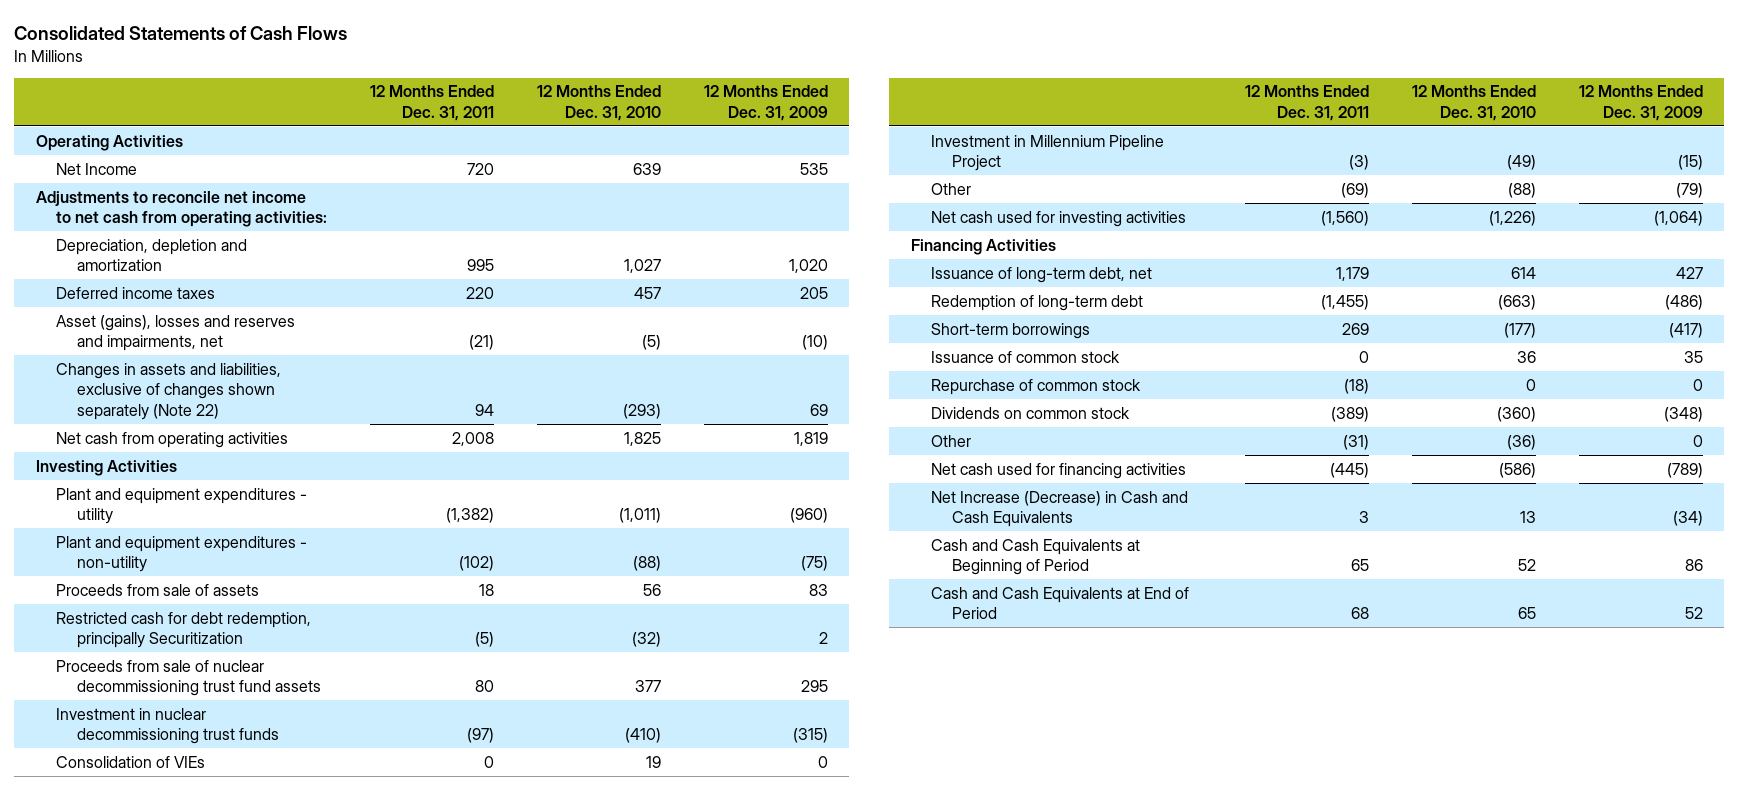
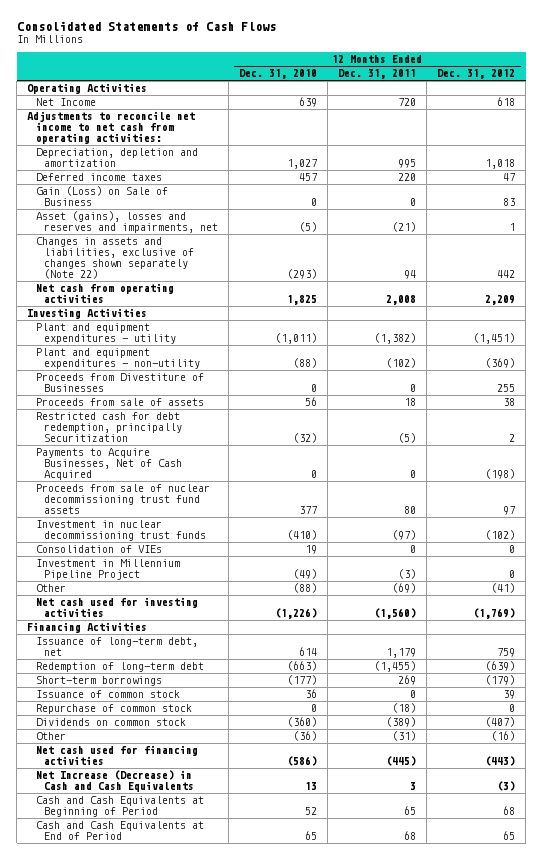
[703,85,828,122] 12 Months Ended Dec. 31, 2009 -> none
none -> [437,69,516,80] Dec. 31, 2012
none -> [35,186,168,207] Gain (Loss) on Sale of Business
none -> [35,373,204,393] Proceeds from Divestiture of Businesses
none -> [35,448,183,481] Payments to Acquire Businesses, Net of Cash Acquired

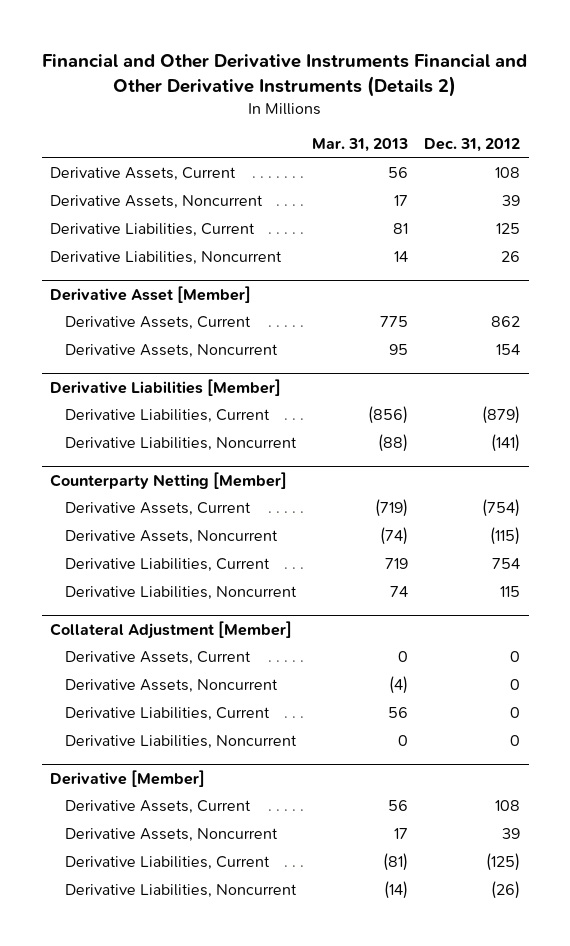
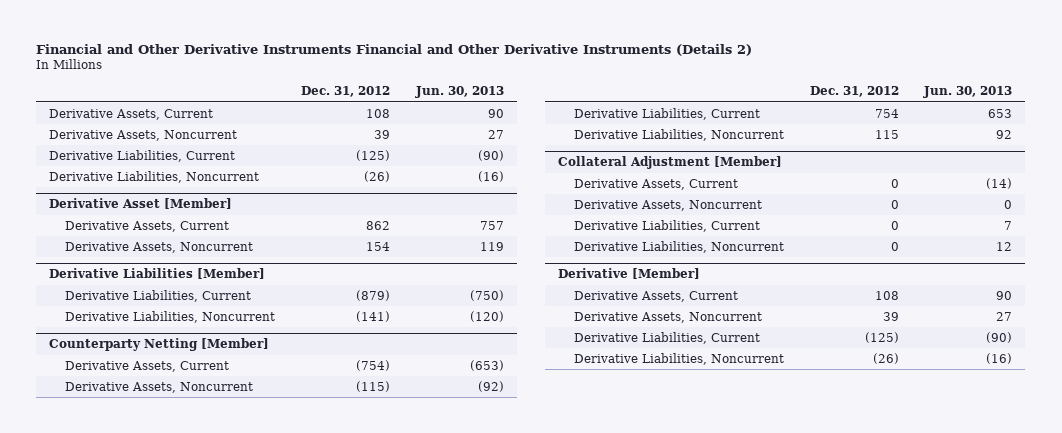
[312,138,409,153] Mar. 31, 2013 -> none
none -> [414,86,504,99] Jun. 30, 2013
[496,223,521,235] 125 -> [356,149,391,161] (125)
[501,251,521,263] 26 -> [364,170,391,182] (26)

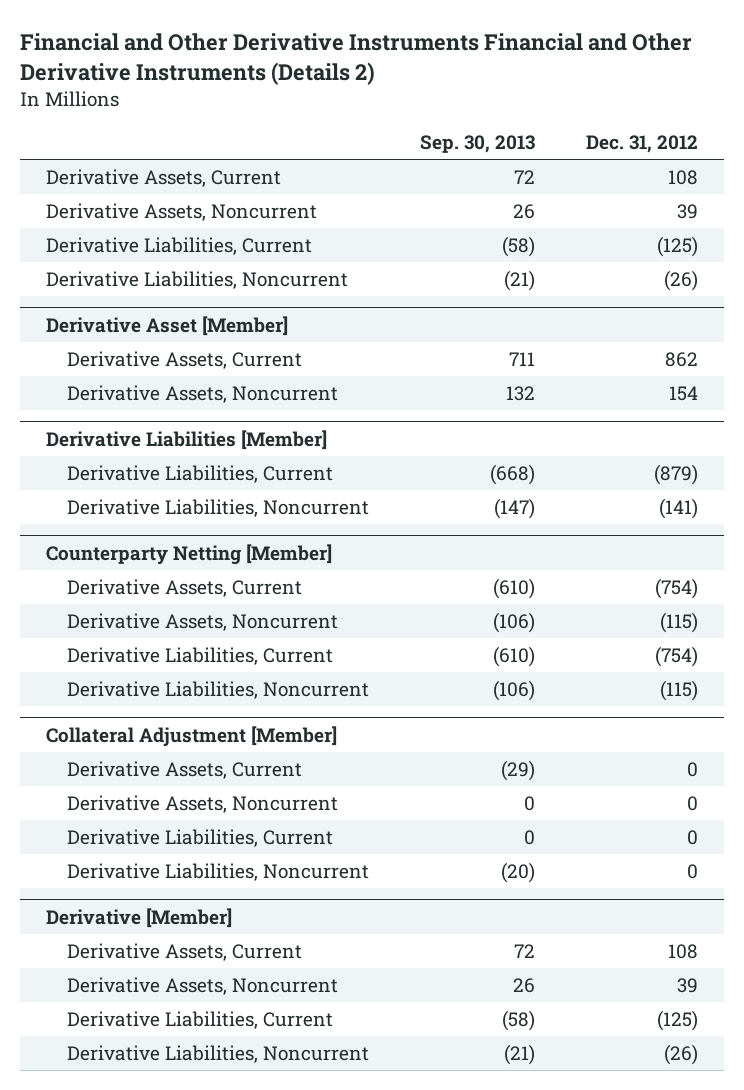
[414,86,504,99] Jun. 30, 2013 -> none
none -> [420,134,536,153] Sep. 30, 2013
[874,108,899,118] 754 -> [655,646,699,668] (754)
[874,129,899,139] 115 -> [660,680,699,702] (115)

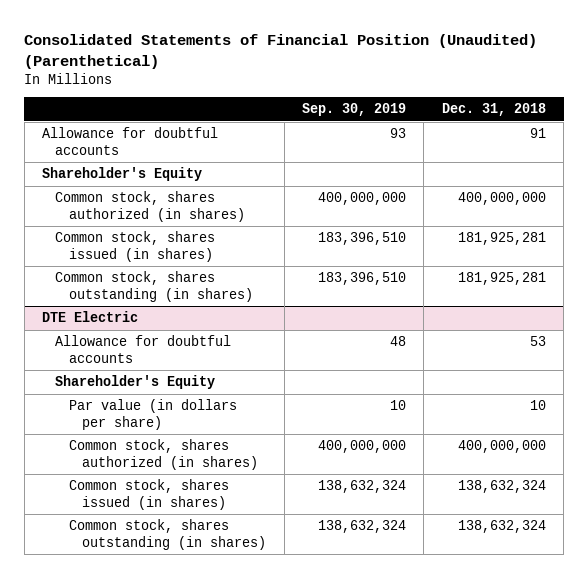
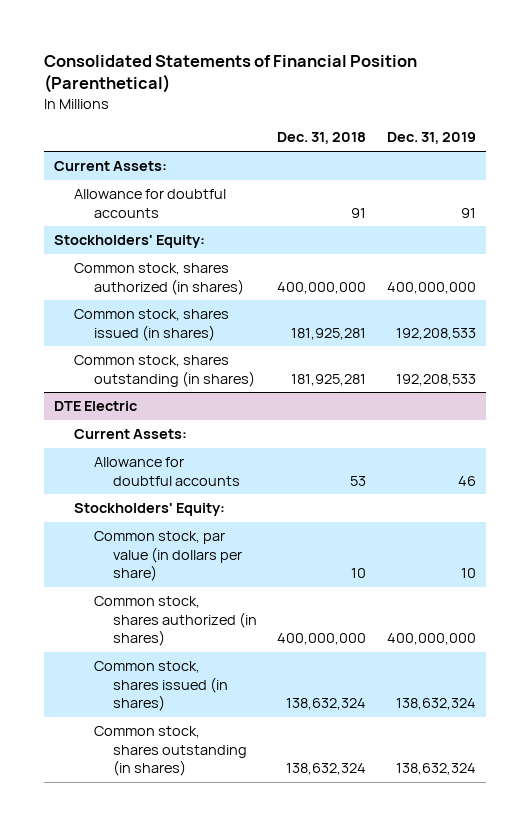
[24,33,538,69] Consolidated Statements of Financial Position (Unaudited) (Parenthetical) -> [43,54,417,94] Consolidated Statements of Financial Position (Parenthetical)
[301,103,406,117] Sep. 30, 2019 -> none
none -> [386,132,476,145] Dec. 31, 2019
none -> [54,161,168,172] Current Assets:
[41,167,202,182] Shareholder's Equity -> [54,235,206,249] Stockholders' Equity:
none -> [73,429,187,440] Current Assets:
[55,375,216,390] Shareholder's Equity -> [73,503,225,517] Stockholders' Equity:
[68,399,237,431] Par value (in dollars per share) -> [93,531,243,582] Common stock, par value (in dollars per share)

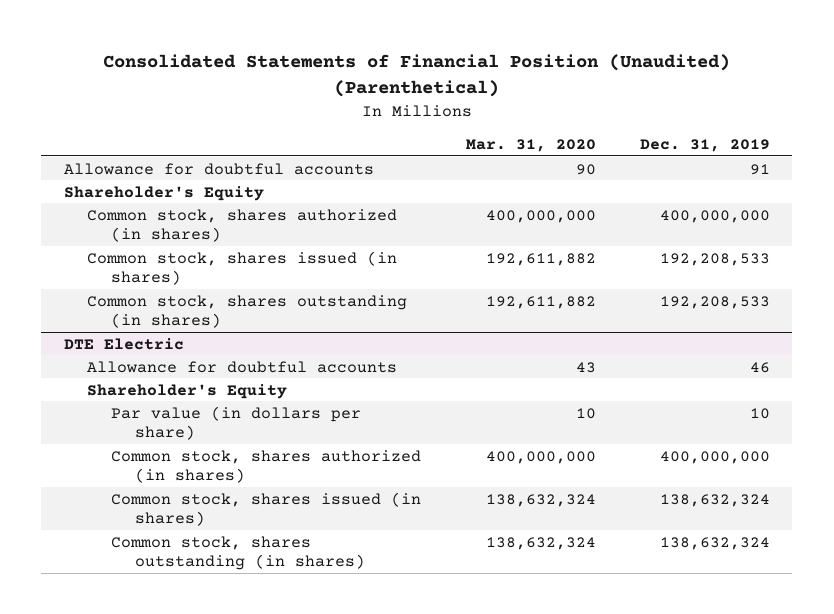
[43,54,417,94] Consolidated Statements of Financial Position (Parenthetical) -> [102,54,730,98] Consolidated Statements of Financial Position (Unaudited) (Parenthetical)
[277,132,367,145] Dec. 31, 2018 -> none
none -> [465,138,596,152] Mar. 31, 2020
[54,161,168,172] Current Assets: -> none
[54,235,206,249] Stockholders' Equity: -> [63,185,264,201] Shareholder's Equity
[73,429,187,440] Current Assets: -> none
[73,503,225,517] Stockholders' Equity: -> [87,383,288,399] Shareholder's Equity
[93,531,243,582] Common stock, par value (in dollars per share) -> [111,405,362,440] Par value (in dollars per share)

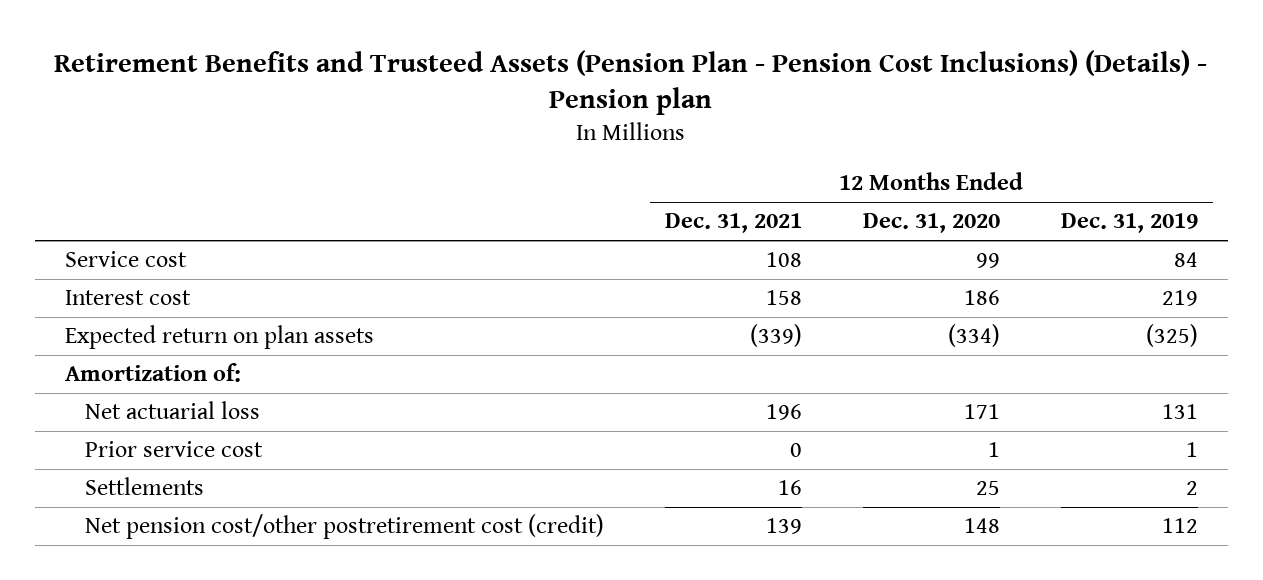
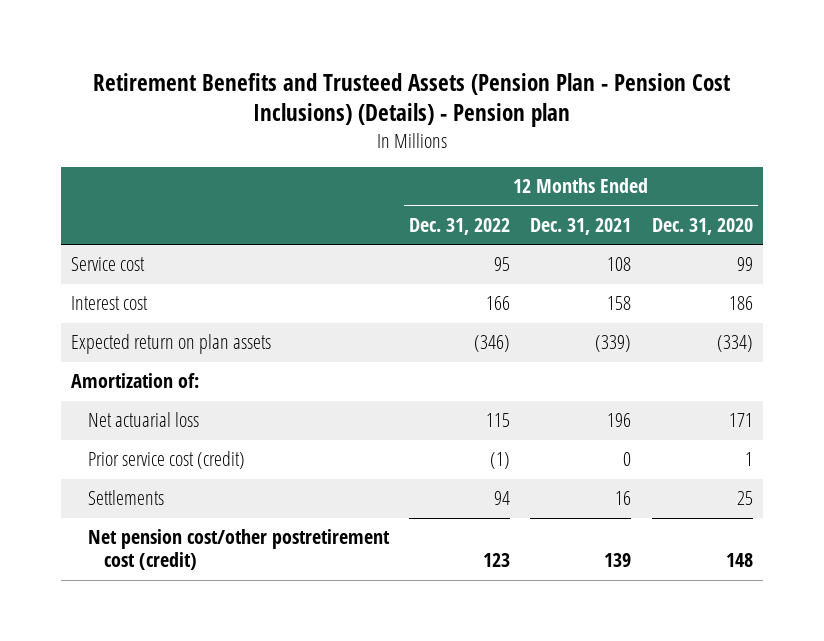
[1060,213,1198,234] Dec. 31, 2019 -> none
none -> [408,217,510,235] Dec. 31, 2022
[85,441,264,458] Prior service cost -> [87,451,245,470] Prior service cost (credit)

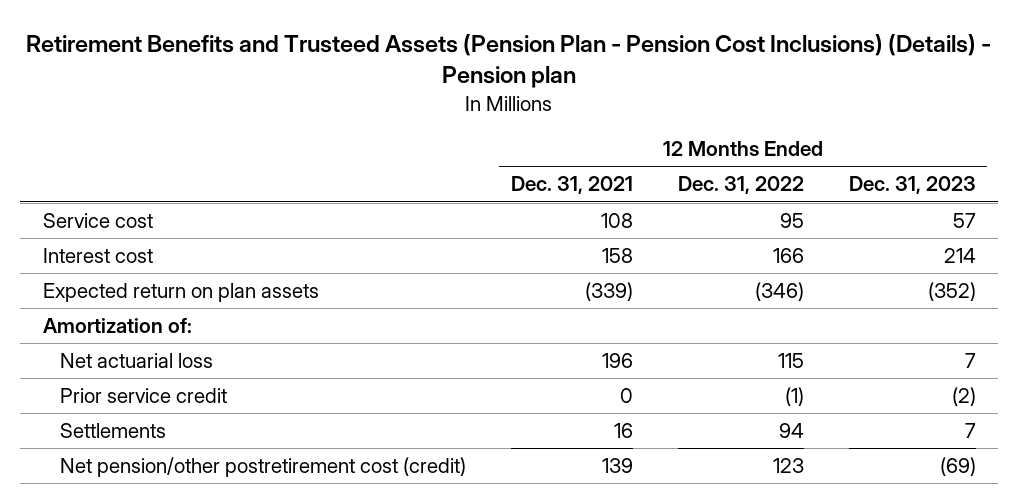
[651,217,753,235] Dec. 31, 2020 -> none
none -> [848,176,976,195] Dec. 31, 2023
[87,451,245,470] Prior service cost (credit) -> [59,388,227,404] Prior service credit
[87,529,390,571] Net pension cost/other postretirement cost (credit) -> [59,457,466,478] Net pension/other postretirement cost (credit)

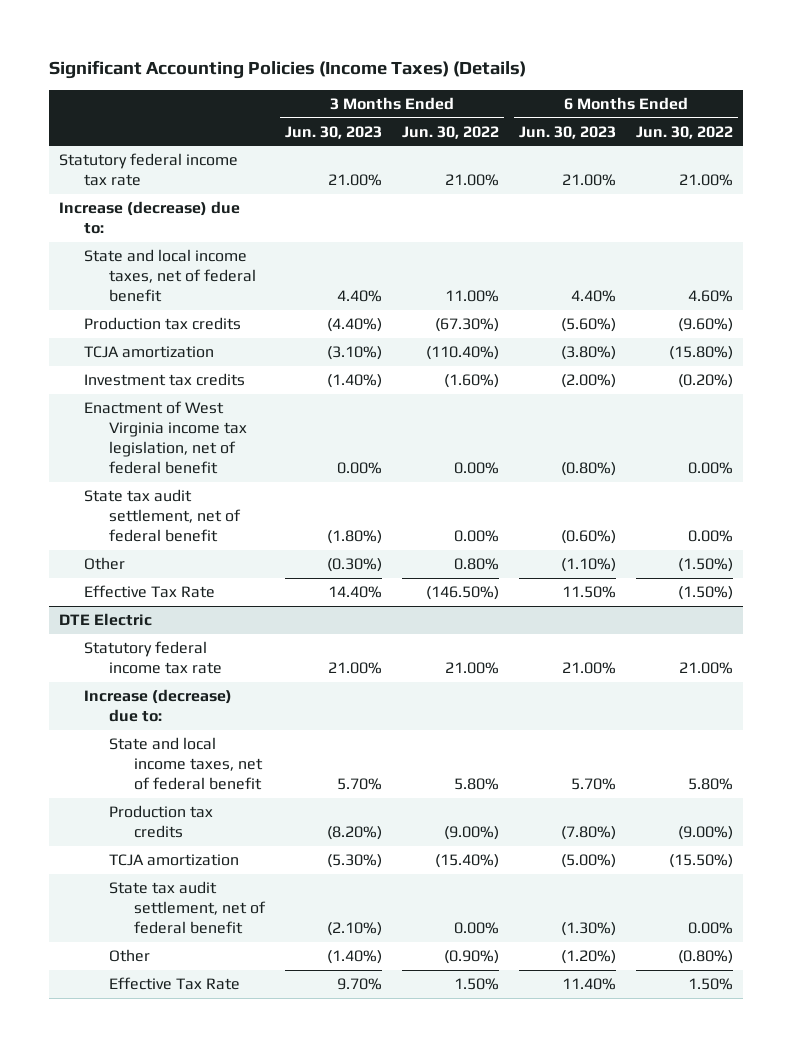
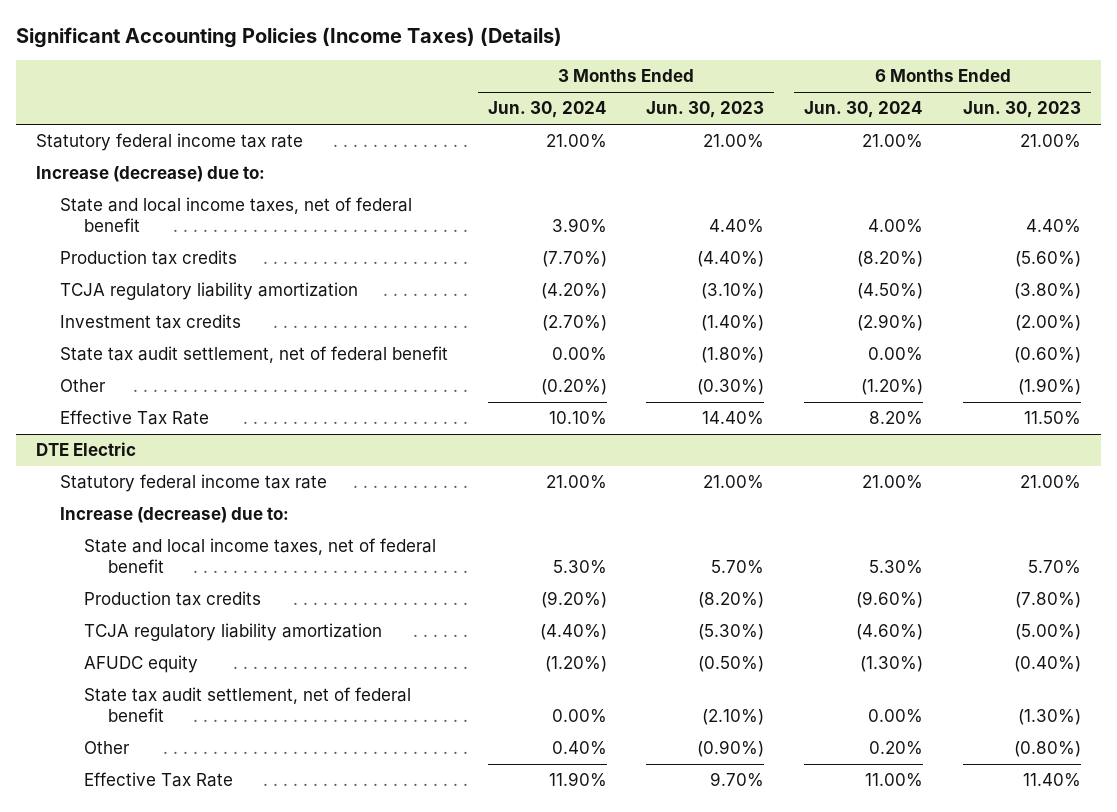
[402,125,500,139] Jun. 30, 2022 -> none
[636,125,734,139] Jun. 30, 2022 -> none
none -> [487,101,607,119] Jun. 30, 2024
none -> [804,101,924,119] Jun. 30, 2024
[83,346,214,359] TCJA amortization -> [59,282,358,301] TCJA regulatory liability amortization
[83,401,248,475] Enactment of West Virginia income tax legislation, net of federal benefit -> none
[561,558,617,573] (1.10%) -> [1017,378,1081,396] (1.90%)
[109,854,240,867] TCJA amortization -> [83,623,382,642] TCJA regulatory liability amortization
none -> [83,655,198,674] AFUDC equity
[327,950,383,965] (1.40%) -> [697,740,765,758] (0.90%)
[561,950,617,965] (1.20%) -> [1013,741,1081,758] (0.80%)

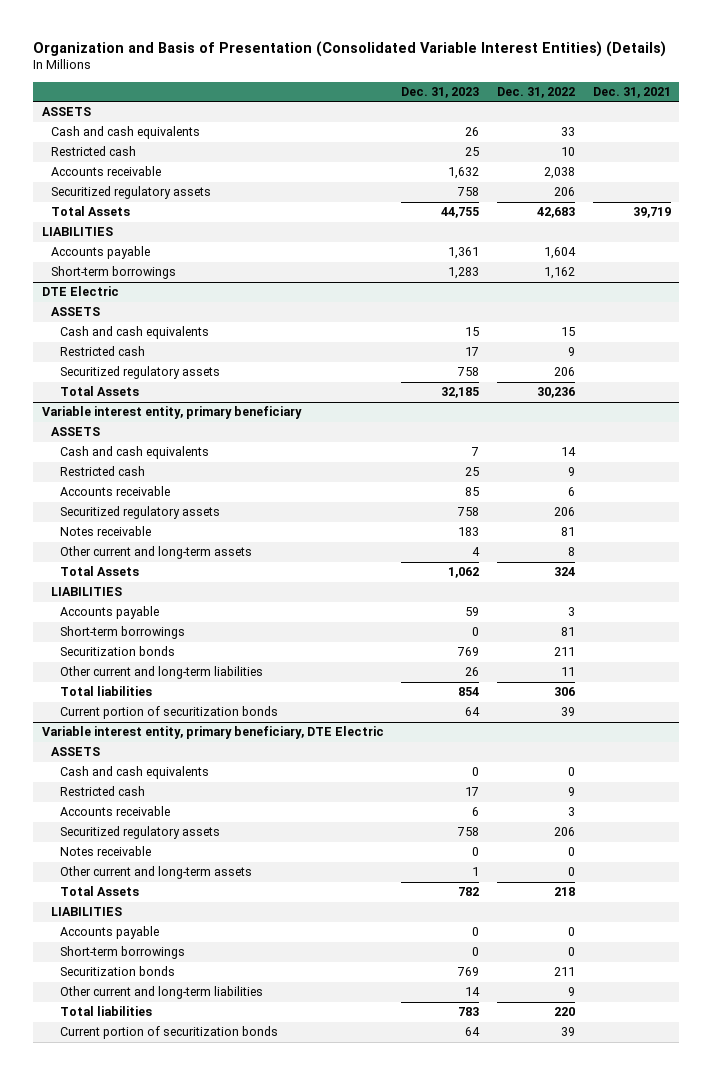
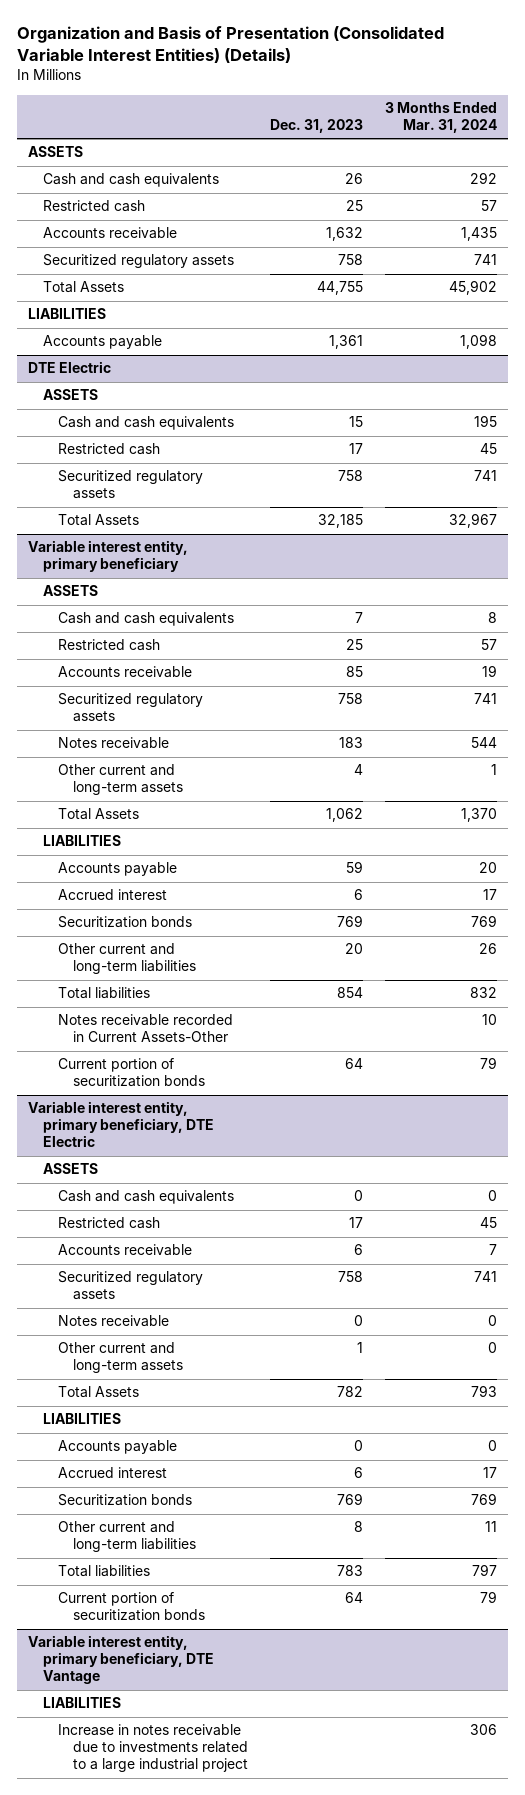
[497,87,576,99] Dec. 31, 2022 -> none
[592,87,671,99] Dec. 31, 2021 -> none
none -> [385,102,498,134] 3 Months Ended Mar. 31, 2024
[51,266,177,280] Short-term borrowings -> none
[60,626,186,640] Short-term borrowings -> none
none -> [57,889,167,901] Accrued interest
[465,667,480,677] 26 -> [344,943,363,955] 20
none -> [57,1014,233,1043] Notes receivable recorded in Current Assets-Other
[60,946,186,960] Short-term borrowings -> none
none -> [57,1467,167,1479] Accrued interest
[465,987,481,997] 14 -> [353,1521,363,1533] 8
none -> [28,1635,215,1685] Variable interest entity, primary beneficiary, DTE Vantage
none -> [43,1697,122,1709] LIABILITIES
none -> [57,1724,248,1773] Increase in notes receivable due to investments related to a large industrial project

